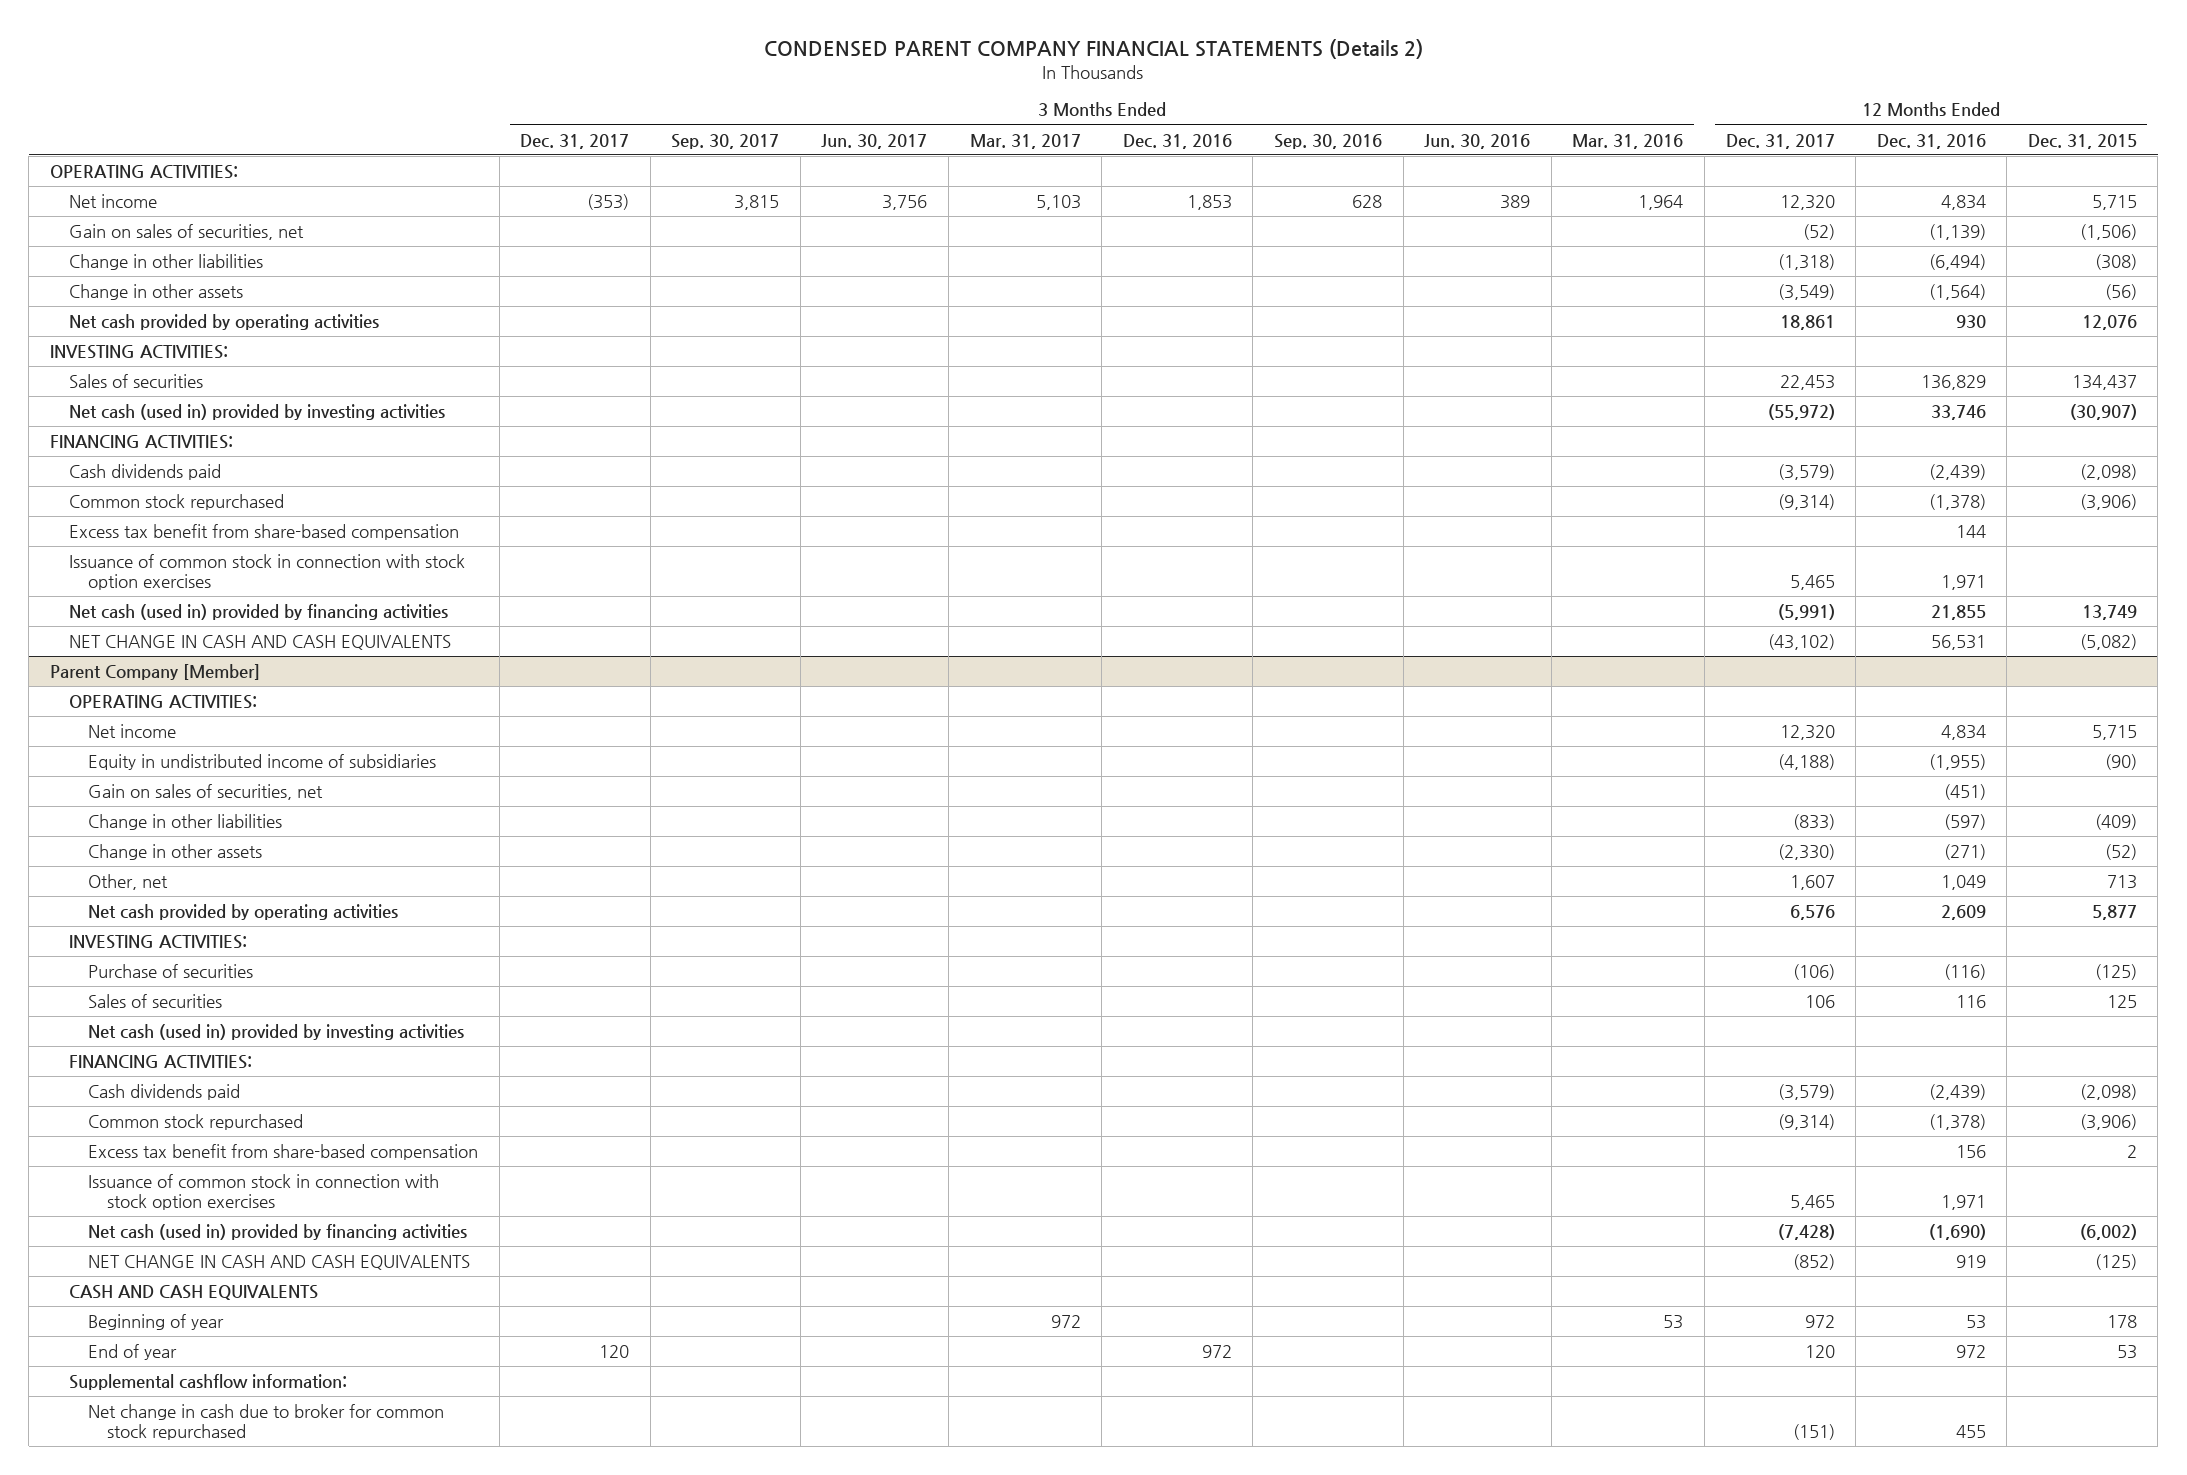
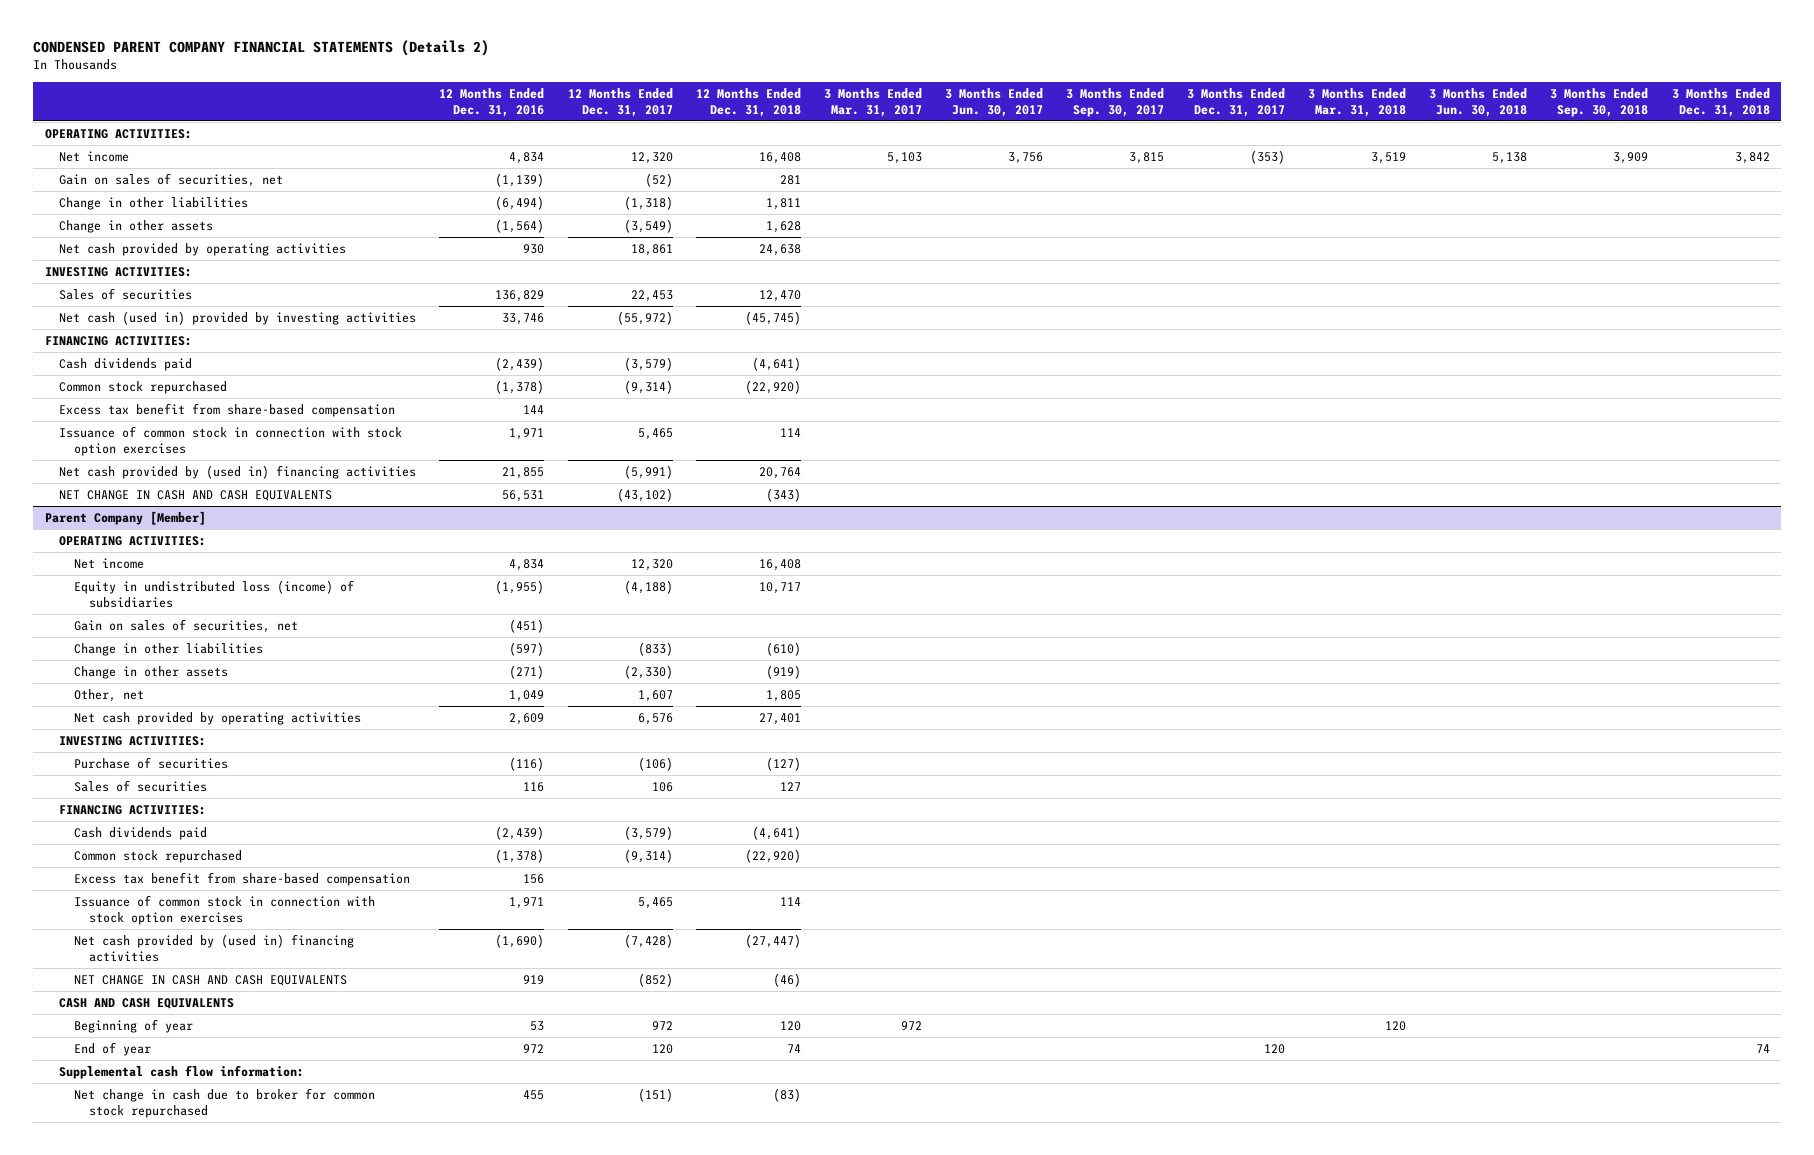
[1122,133,1232,149] Dec. 31, 2016 -> none
[1273,133,1382,149] Sep. 30, 2016 -> none
[1424,133,1531,149] Jun. 30, 2016 -> none
[1572,133,1684,149] Mar. 31, 2016 -> none
[2027,133,2137,149] Dec. 31, 2015 -> none
none -> [695,87,801,117] 12 Months Ended Dec. 31, 2018
none -> [1308,87,1407,117] 3 Months Ended Mar. 31, 2018
none -> [1429,87,1528,117] 3 Months Ended Jun. 30, 2018
none -> [1550,87,1649,117] 3 Months Ended Sep. 30, 2018
none -> [1671,87,1770,117] 3 Months Ended Dec. 31, 2018
[68,604,448,621] Net cash (used in) provided by financing activities -> [59,464,417,479] Net cash provided by (used in) financing activities
[87,754,436,771] Equity in undistributed income of subsidiaries -> [74,579,355,608] Equity in undistributed loss (income) of subsidiaries
[87,1024,464,1041] Net cash (used in) provided by investing activities -> none
[87,1224,467,1241] Net cash (used in) provided by financing activities -> [74,933,355,962] Net cash provided by (used in) financing activities
[68,1374,347,1391] Supplemental cashflow information: -> [59,1064,305,1079] Supplemental cash flow information:

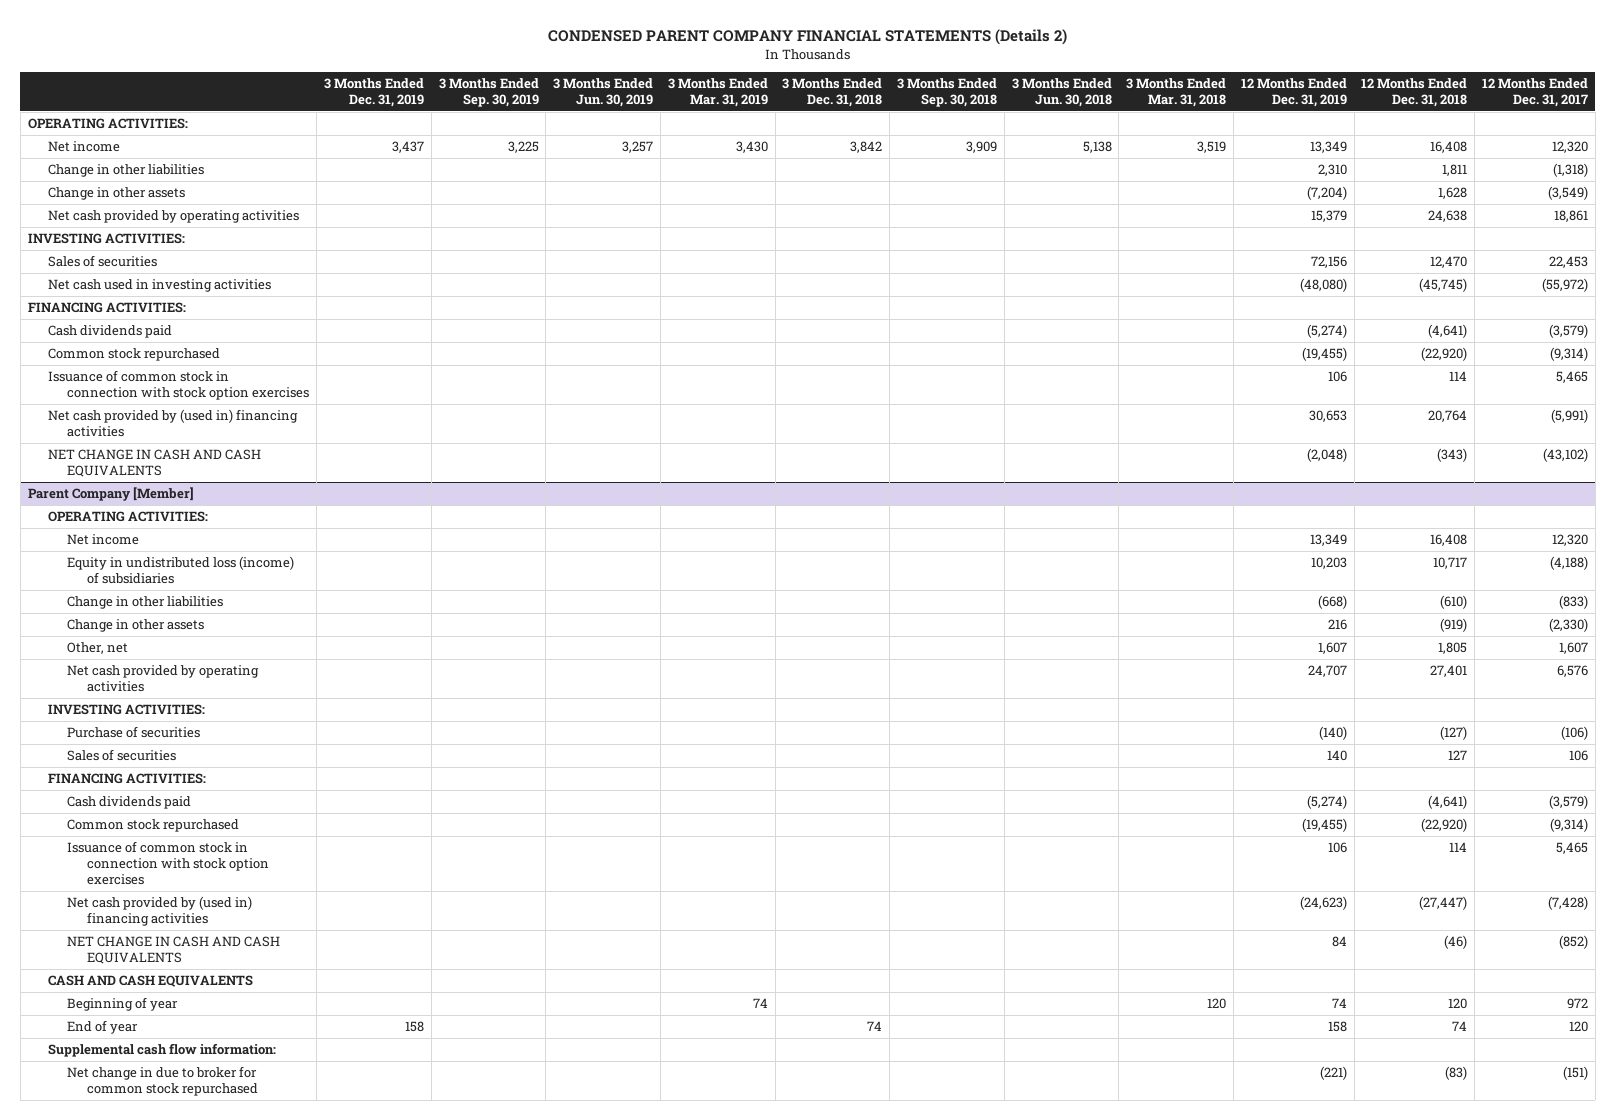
[439,87,545,117] 12 Months Ended Dec. 31, 2016 -> none
[823,87,922,117] 3 Months Ended Mar. 31, 2017 -> none
[944,87,1043,117] 3 Months Ended Jun. 30, 2017 -> none
[1066,87,1165,117] 3 Months Ended Sep. 30, 2017 -> none
[1187,87,1286,117] 3 Months Ended Dec. 31, 2017 -> none
none -> [323,78,424,108] 3 Months Ended Dec. 31, 2019
none -> [438,78,539,108] 3 Months Ended Sep. 30, 2019
none -> [553,78,654,108] 3 Months Ended Jun. 30, 2019
none -> [667,78,768,108] 3 Months Ended Mar. 31, 2019
none -> [1240,78,1347,108] 12 Months Ended Dec. 31, 2019
[59,172,284,187] Gain on sales of securities, net -> none
[59,310,417,325] Net cash (used in) provided by investing activities -> [47,279,271,293] Net cash used in investing activities
[59,402,396,417] Excess tax benefit from share-based compensation -> none
[74,618,299,633] Gain on sales of securities, net -> none
[74,871,411,886] Excess tax benefit from share-based compensation -> none
[74,1087,376,1118] Net change in cash due to broker for common stock repurchased -> [67,1066,259,1097] Net change in due to broker for common stock repurchased

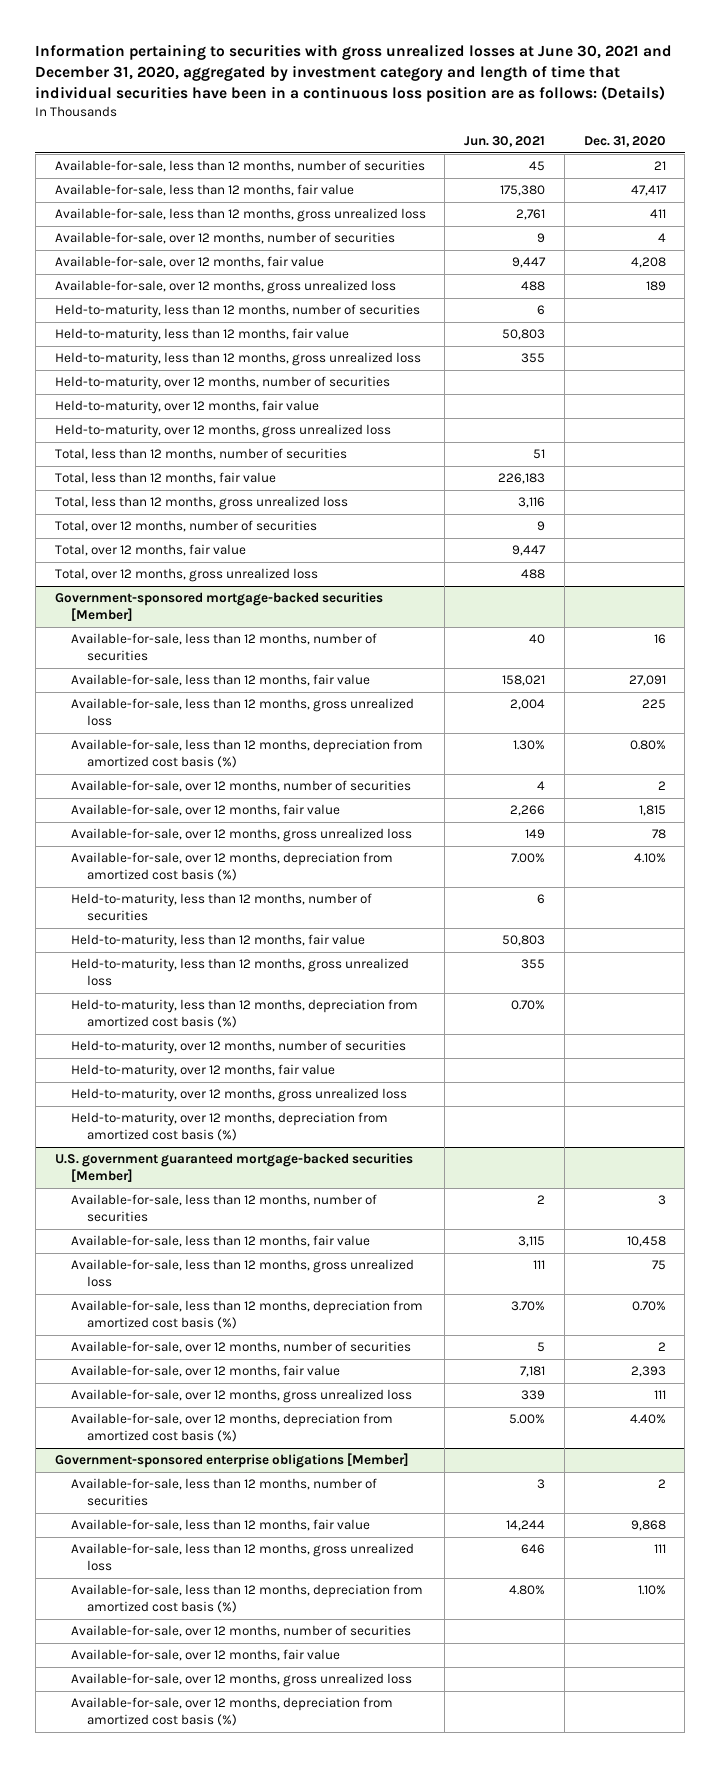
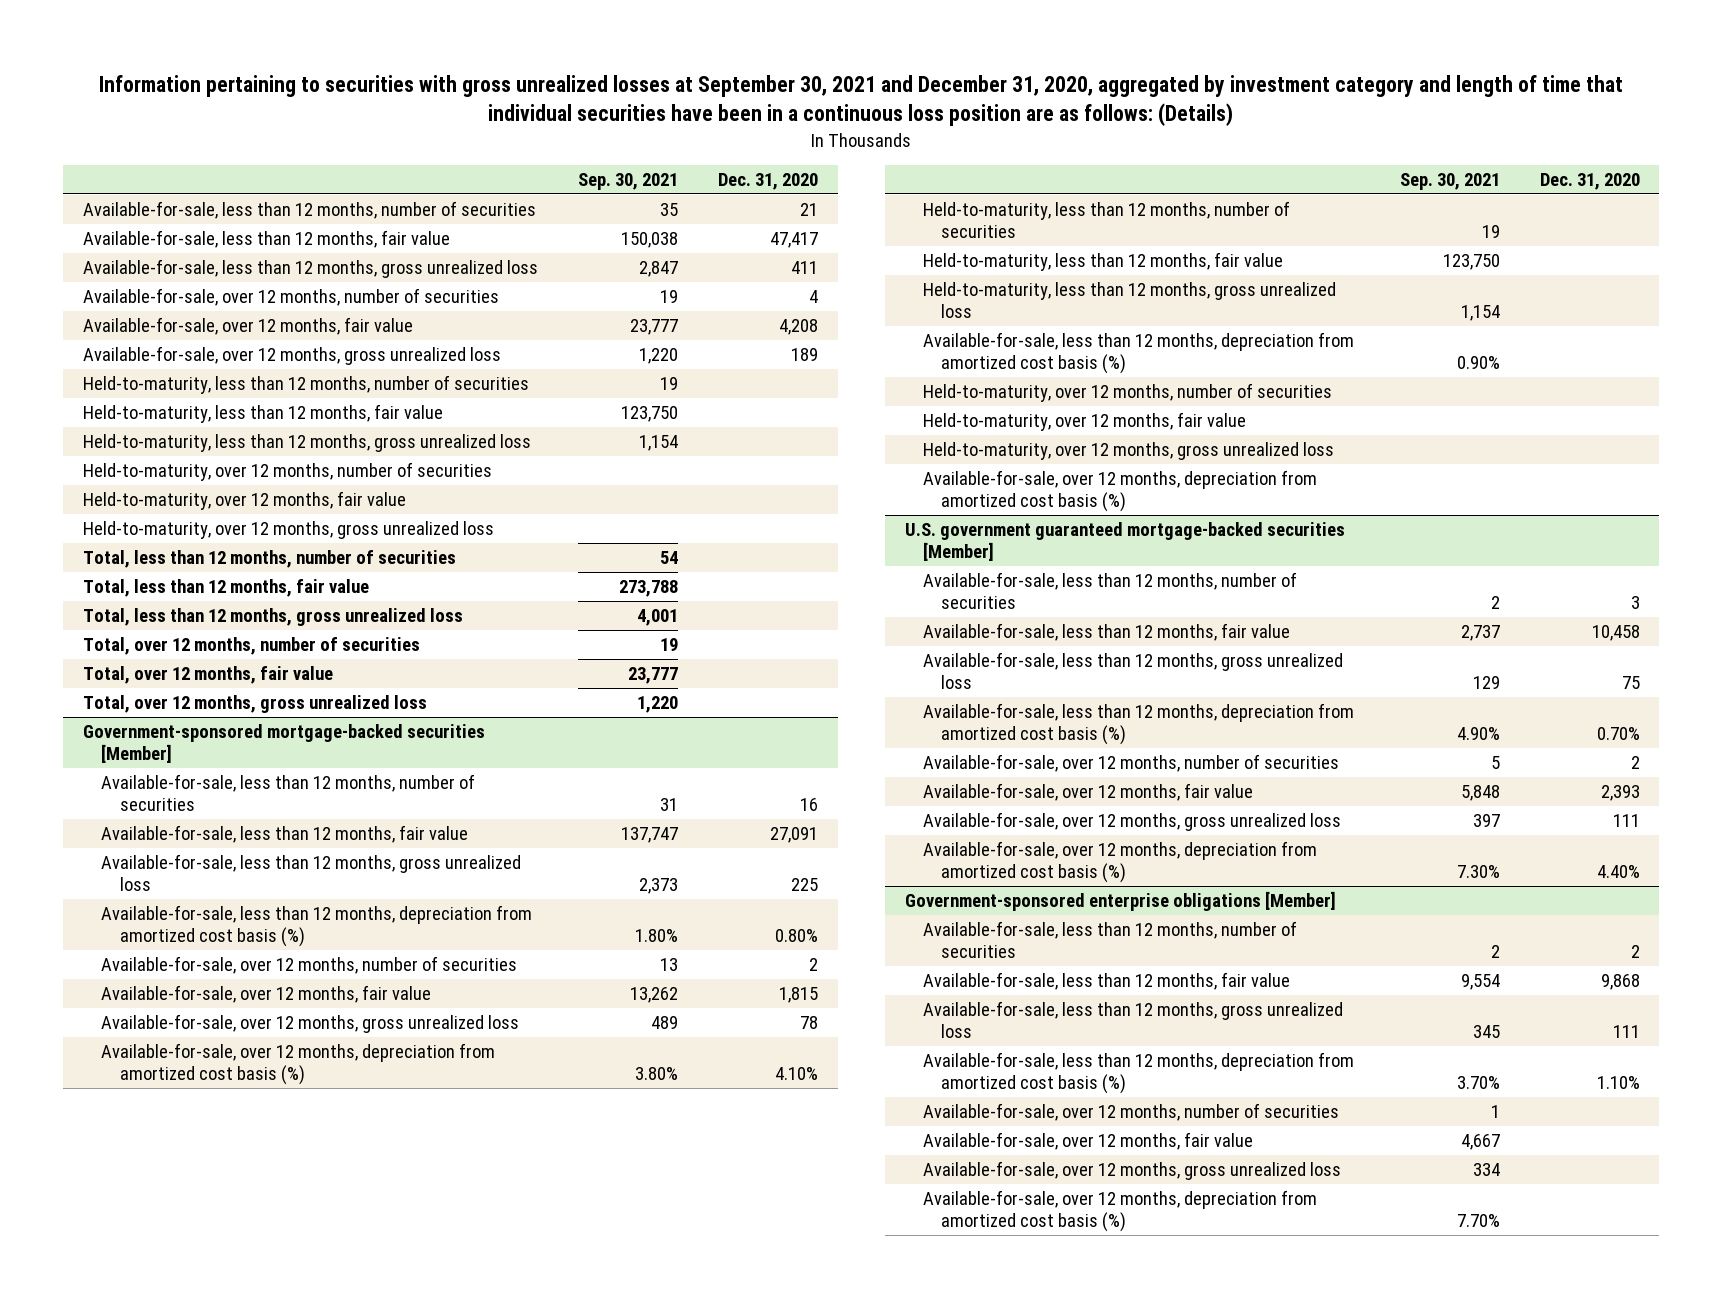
[35,44,673,102] Information pertaining to securities with gross unrealized losses at June 30, 2021 and December 31, 2020, aggregated by investment category and length of time that individual securities have been in a continuous loss position are as follows: (Details) -> [99,75,1624,127] Information pertaining to securities with gross unrealized losses at September 30, 2021 and December 31, 2020, aggregated by investment category and length of time that individual securities have been in a continuous loss position are as follows: (Details)
[464,136,546,148] Jun. 30, 2021 -> none
none -> [578,173,679,191] Sep. 30, 2021
[71,999,419,1029] Held-to-maturity, less than 12 months, depreciation from amortized cost basis (%) -> [922,331,1354,375] Available-for-sale, less than 12 months, depreciation from amortized cost basis (%)
[71,1112,389,1142] Held-to-maturity, over 12 months, depreciation from amortized cost basis (%) -> [922,469,1317,513] Available-for-sale, over 12 months, depreciation from amortized cost basis (%)

